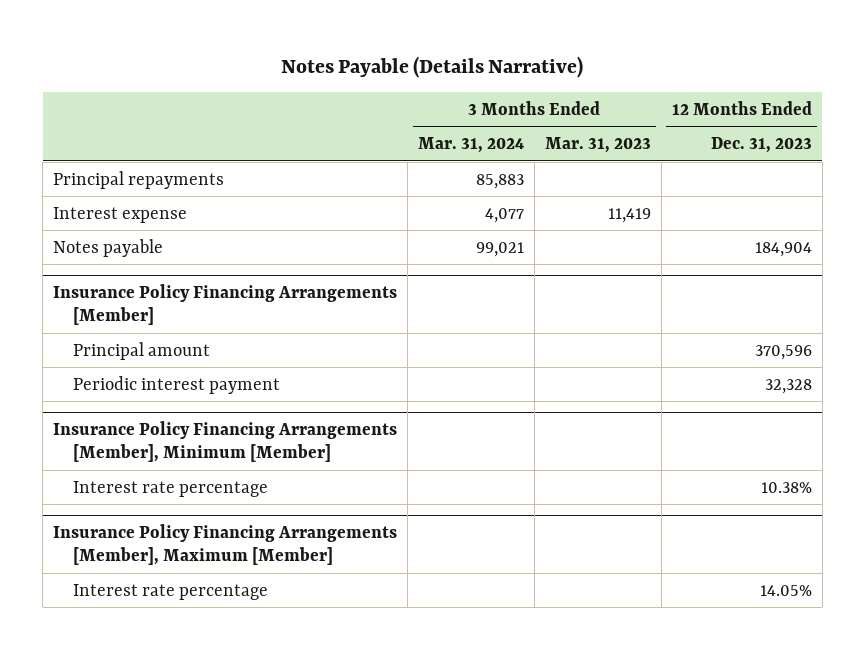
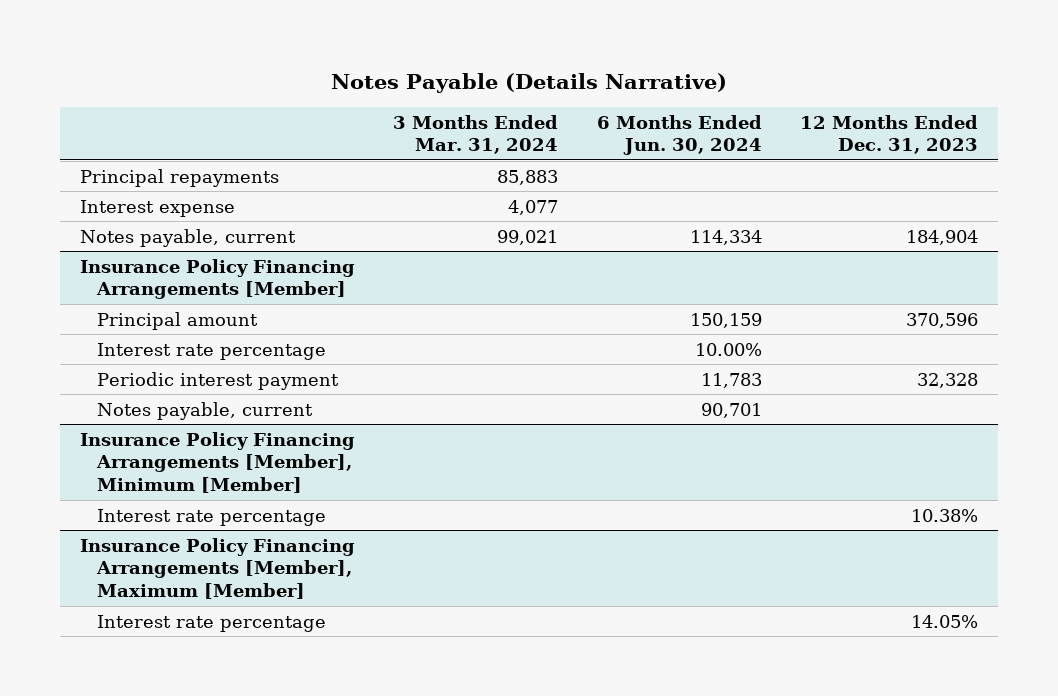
[544,137,651,154] Mar. 31, 2023 -> none
none -> [596,114,762,156] 6 Months Ended Jun. 30, 2024
[53,238,164,257] Notes payable -> [79,228,296,247] Notes payable, current
none -> [97,342,327,360] Interest rate percentage
none -> [97,401,314,420] Notes payable, current

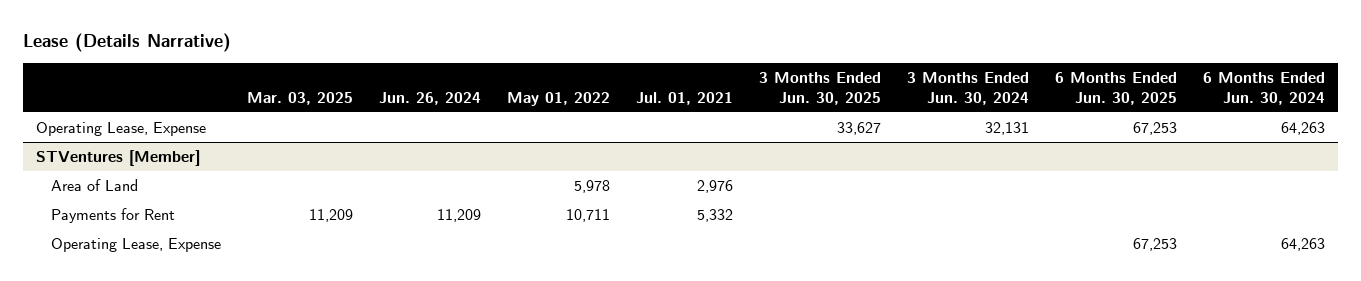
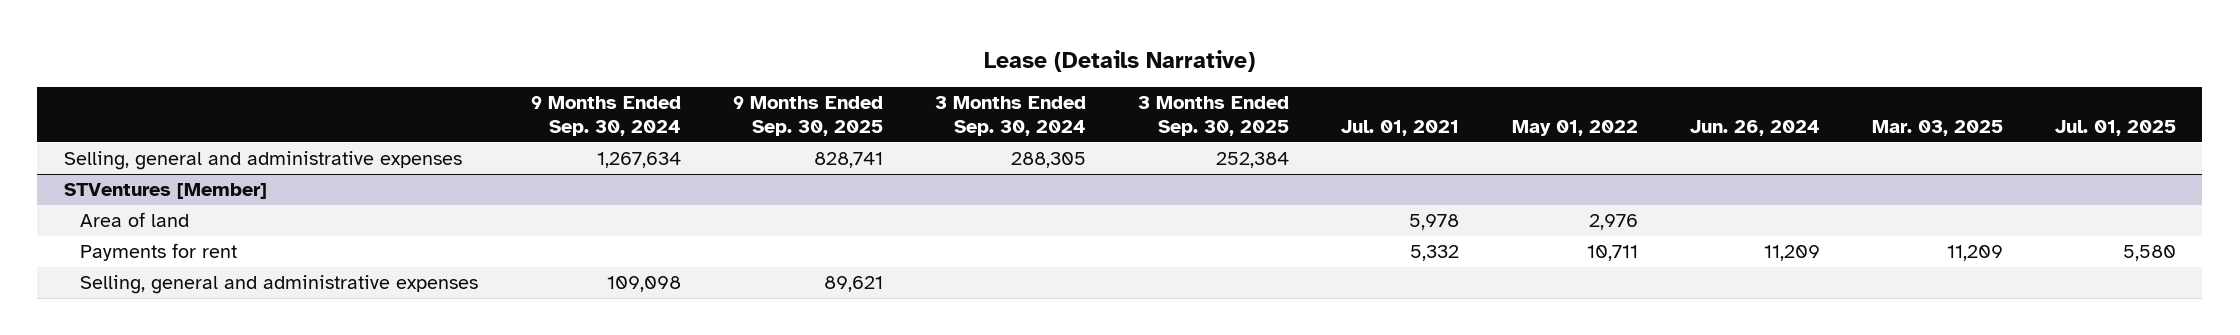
[758,72,881,105] 3 Months Ended Jun. 30, 2025 -> none
[906,72,1029,105] 3 Months Ended Jun. 30, 2024 -> none
[1054,72,1177,105] 6 Months Ended Jun. 30, 2025 -> none
[1202,72,1325,105] 6 Months Ended Jun. 30, 2024 -> none
none -> [530,96,681,136] 9 Months Ended Sep. 30, 2024
none -> [732,96,883,136] 9 Months Ended Sep. 30, 2025
none -> [934,96,1086,136] 3 Months Ended Sep. 30, 2024
none -> [1138,96,1290,136] 3 Months Ended Sep. 30, 2025
none -> [2055,119,2177,136] Jul. 01, 2025
[35,122,206,137] Operating Lease, Expense -> none
none -> [63,151,462,171] Selling, general and administrative expenses
[50,238,221,253] Operating Lease, Expense -> none
[50,179,138,192] Area of Land -> [80,212,190,228] Area of land
[573,180,610,194] 5,978 -> [1588,214,1638,231] 2,976
[696,180,733,194] 2,976 -> [1409,214,1460,231] 5,978
[50,208,175,224] Payments for Rent -> [80,243,238,262] Payments for rent
none -> [80,275,479,295] Selling, general and administrative expenses

